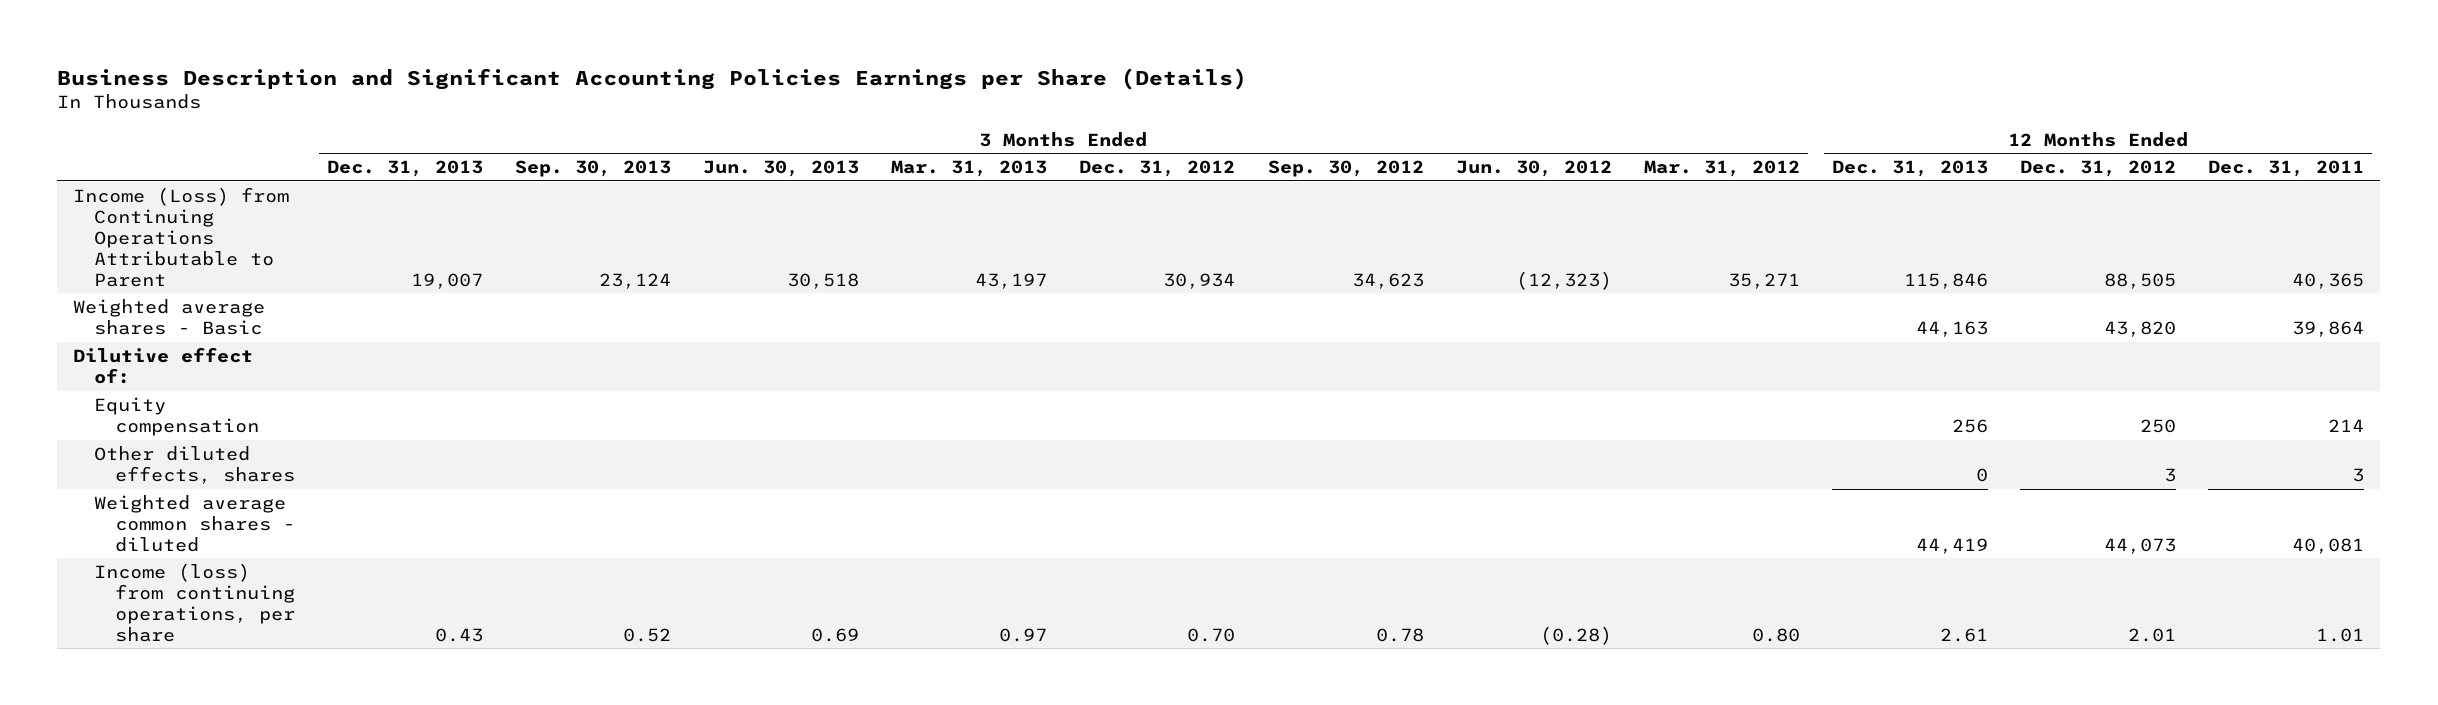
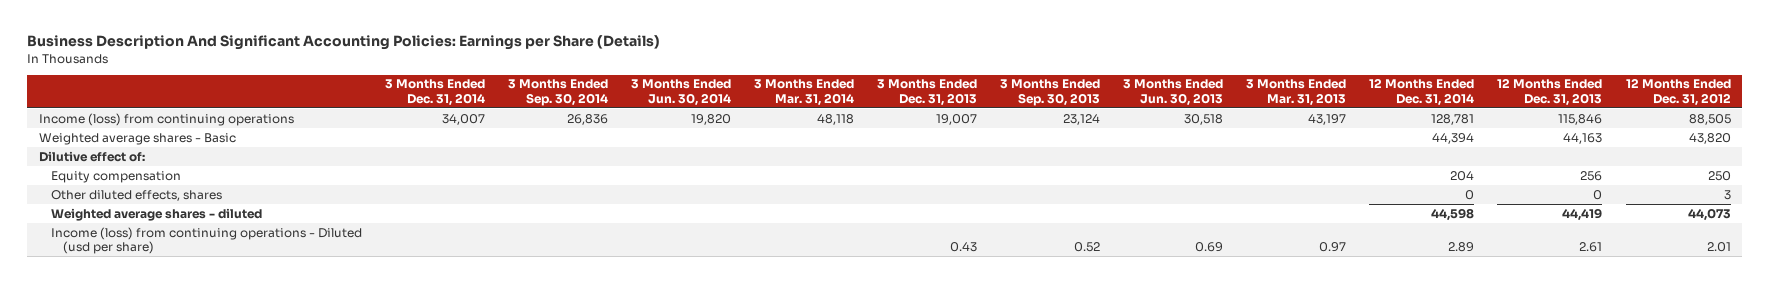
[57,67,1248,90] Business Description and Significant Accounting Policies Earnings per Share (Details) -> [27,35,661,51] Business Description And Significant Accounting Policies: Earnings per Share (Details)
[1079,160,1236,178] Dec. 31, 2012 -> none
[1267,160,1424,178] Sep. 30, 2012 -> none
[1455,160,1612,178] Jun. 30, 2012 -> none
[1643,160,1800,178] Mar. 31, 2012 -> none
[2208,160,2365,178] Dec. 31, 2011 -> none
none -> [384,79,485,107] 3 Months Ended Dec. 31, 2014
none -> [507,79,608,107] 3 Months Ended Sep. 30, 2014
none -> [631,79,732,107] 3 Months Ended Jun. 30, 2014
none -> [754,79,855,107] 3 Months Ended Mar. 31, 2014
none -> [1369,78,1475,107] 12 Months Ended Dec. 31, 2014
[73,186,290,287] Income (Loss) from Continuing Operations Attributable to Parent -> [38,112,294,126] Income (loss) from continuing operations
[94,494,295,552] Weighted average common shares - diluted -> [50,207,262,221] Weighted average shares - diluted
[94,562,295,642] Income (loss) from continuing operations, per share -> [50,226,362,255] Income (loss) from continuing operations - Diluted (usd per share)

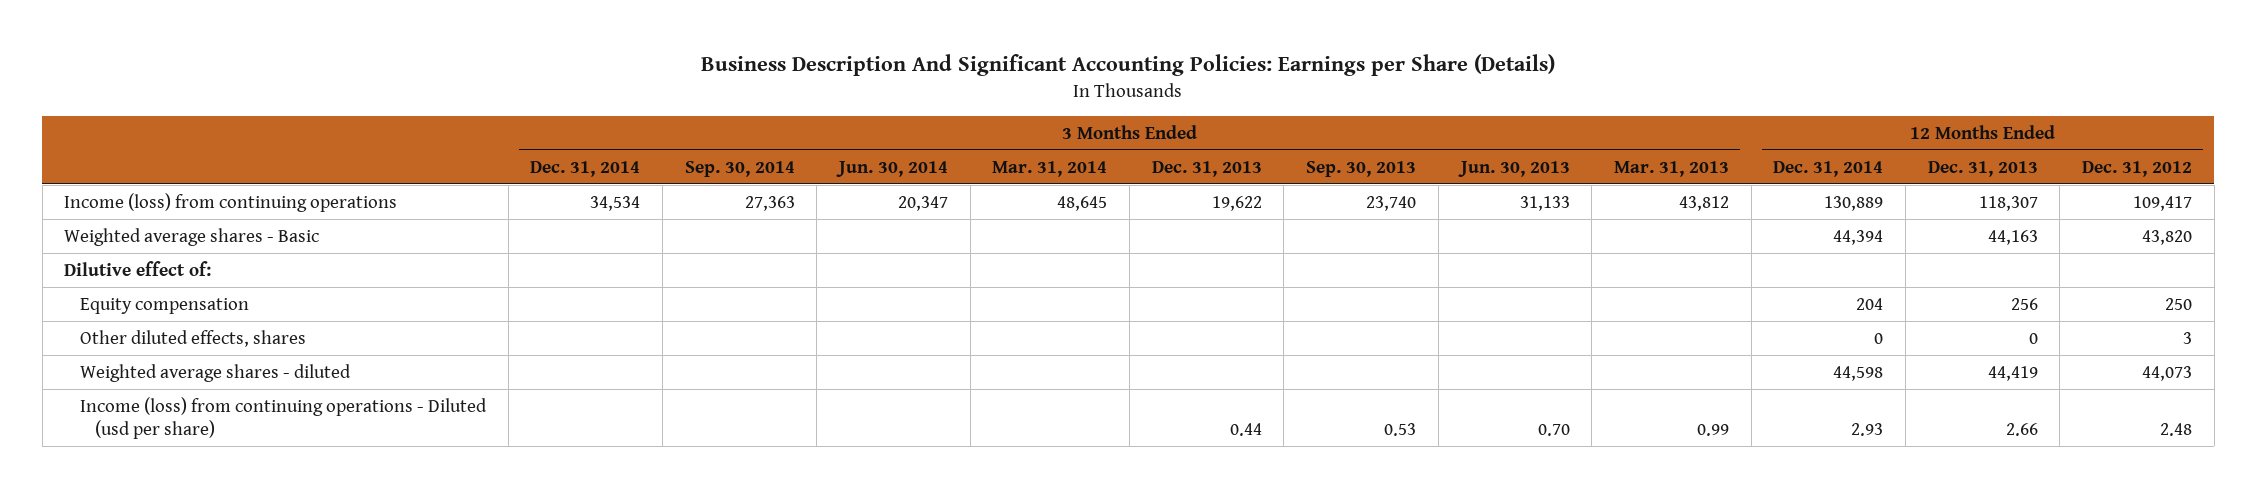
[441,113,485,125] 34,007 -> [590,195,641,211] 34,534
[566,113,608,125] 26,836 -> [744,195,795,211] 27,363
[691,113,732,125] 19,820 -> [897,195,948,211] 20,347
[817,113,855,125] 48,118 -> [1057,195,1108,211] 48,645
[936,113,978,125] 19,007 -> [1211,195,1262,211] 19,622
[1063,113,1101,125] 23,124 -> [1366,195,1417,211] 23,740
[1184,113,1224,125] 30,518 -> [1519,195,1570,211] 31,133
[1308,113,1347,125] 43,197 -> [1678,195,1729,211] 43,812
[1431,113,1475,125] 128,781 -> [1824,195,1884,211] 130,889
[1558,113,1603,125] 115,846 -> [1978,195,2038,211] 118,307
[1688,113,1731,125] 88,505 -> [2133,195,2193,211] 109,417
[950,242,978,253] 0.43 -> [1229,423,1262,437] 0.44
[1074,242,1101,253] 0.52 -> [1384,423,1417,437] 0.53
[1195,242,1224,253] 0.69 -> [1537,424,1570,437] 0.70
[1319,242,1347,253] 0.97 -> [1696,424,1729,437] 0.99
[1448,242,1475,253] 2.89 -> [1851,423,1884,437] 2.93
[1579,242,1603,253] 2.61 -> [2005,423,2038,437] 2.66
[1706,242,1731,253] 2.01 -> [2160,423,2193,437] 2.48

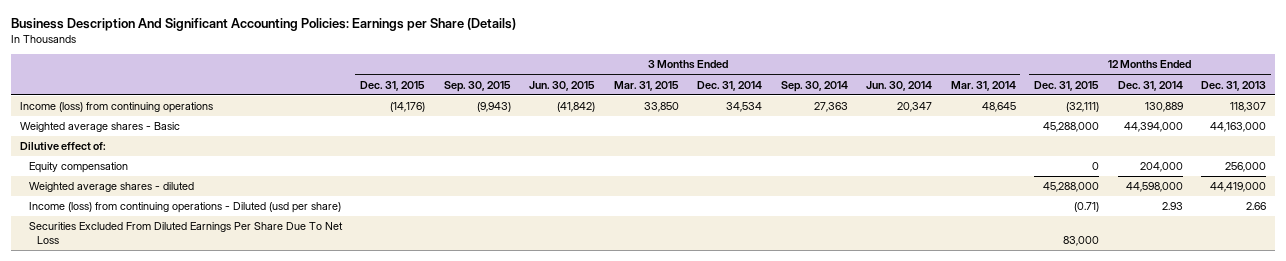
[1151,160,1262,177] Dec. 31, 2013 -> none
[1306,160,1417,177] Sep. 30, 2013 -> none
[1457,160,1570,177] Jun. 30, 2013 -> none
[1613,160,1729,177] Mar. 31, 2013 -> none
[2082,160,2193,177] Dec. 31, 2012 -> none
none -> [360,80,426,91] Dec. 31, 2015
none -> [443,80,511,92] Sep. 30, 2015
none -> [529,80,596,91] Jun. 30, 2015
none -> [613,80,679,91] Mar. 31, 2015
none -> [1034,80,1100,91] Dec. 31, 2015
[1833,229,1884,245] 44,394 -> [1123,122,1183,133] 44,394,000
[1987,229,2038,245] 44,163 -> [1210,122,1267,133] 44,163,000
[79,329,306,347] Other diluted effects, shares -> none
[1856,297,1884,310] 204 -> [1139,162,1183,173] 204,000
[2010,297,2038,310] 256 -> [1225,162,1267,173] 256,000
[1833,365,1884,381] 44,598 -> [1125,182,1183,193] 44,598,000
[1987,365,2038,381] 44,419 -> [1210,182,1267,193] 44,419,000
none -> [28,222,343,244] Securities Excluded From Diluted Earnings Per Share Due To Net Loss

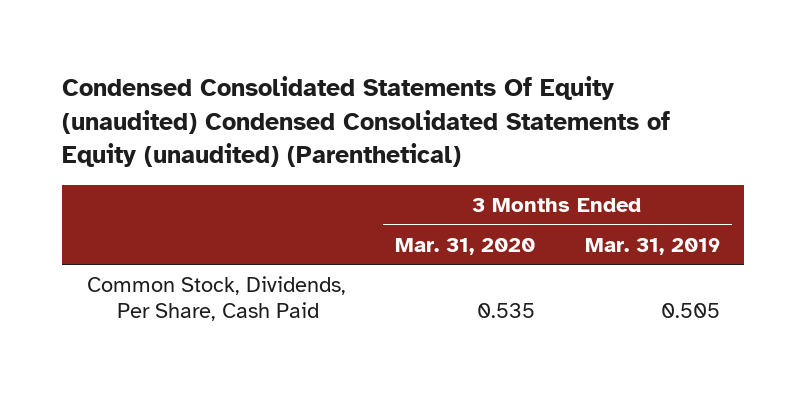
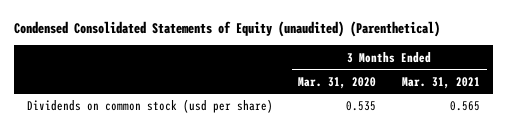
[62,75,671,168] Condensed Consolidated Statements Of Equity (unaudited) Condensed Consolidated Statements of Equity (unaudited) (Parenthetical) -> [13,21,440,38] Condensed Consolidated Statements of Equity (unaudited) (Parenthetical)
[584,237,720,255] Mar. 31, 2019 -> none
none -> [402,76,481,89] Mar. 31, 2021
[86,276,346,322] Common Stock, Dividends, Per Share, Cash Paid -> [26,99,273,114] Dividends on common stock (usd per share)

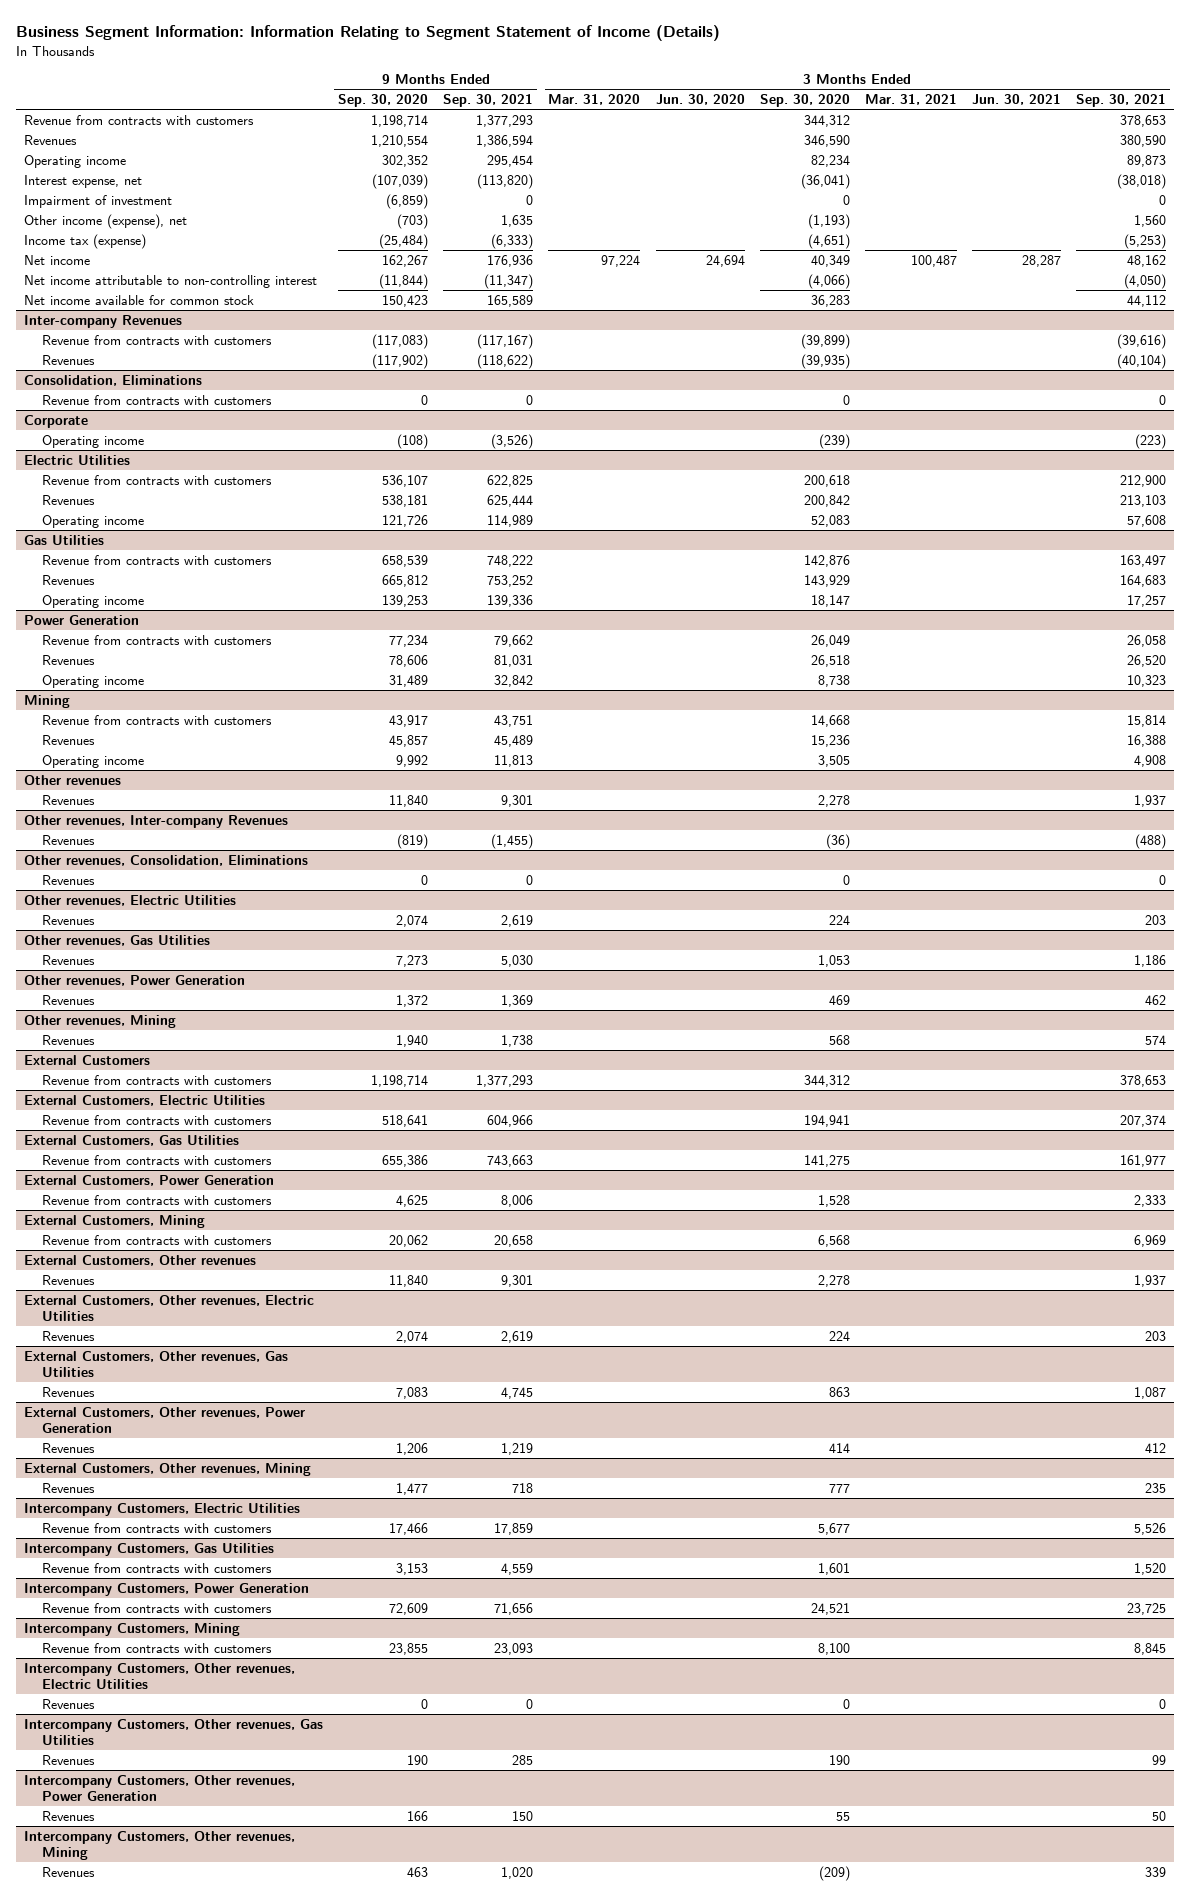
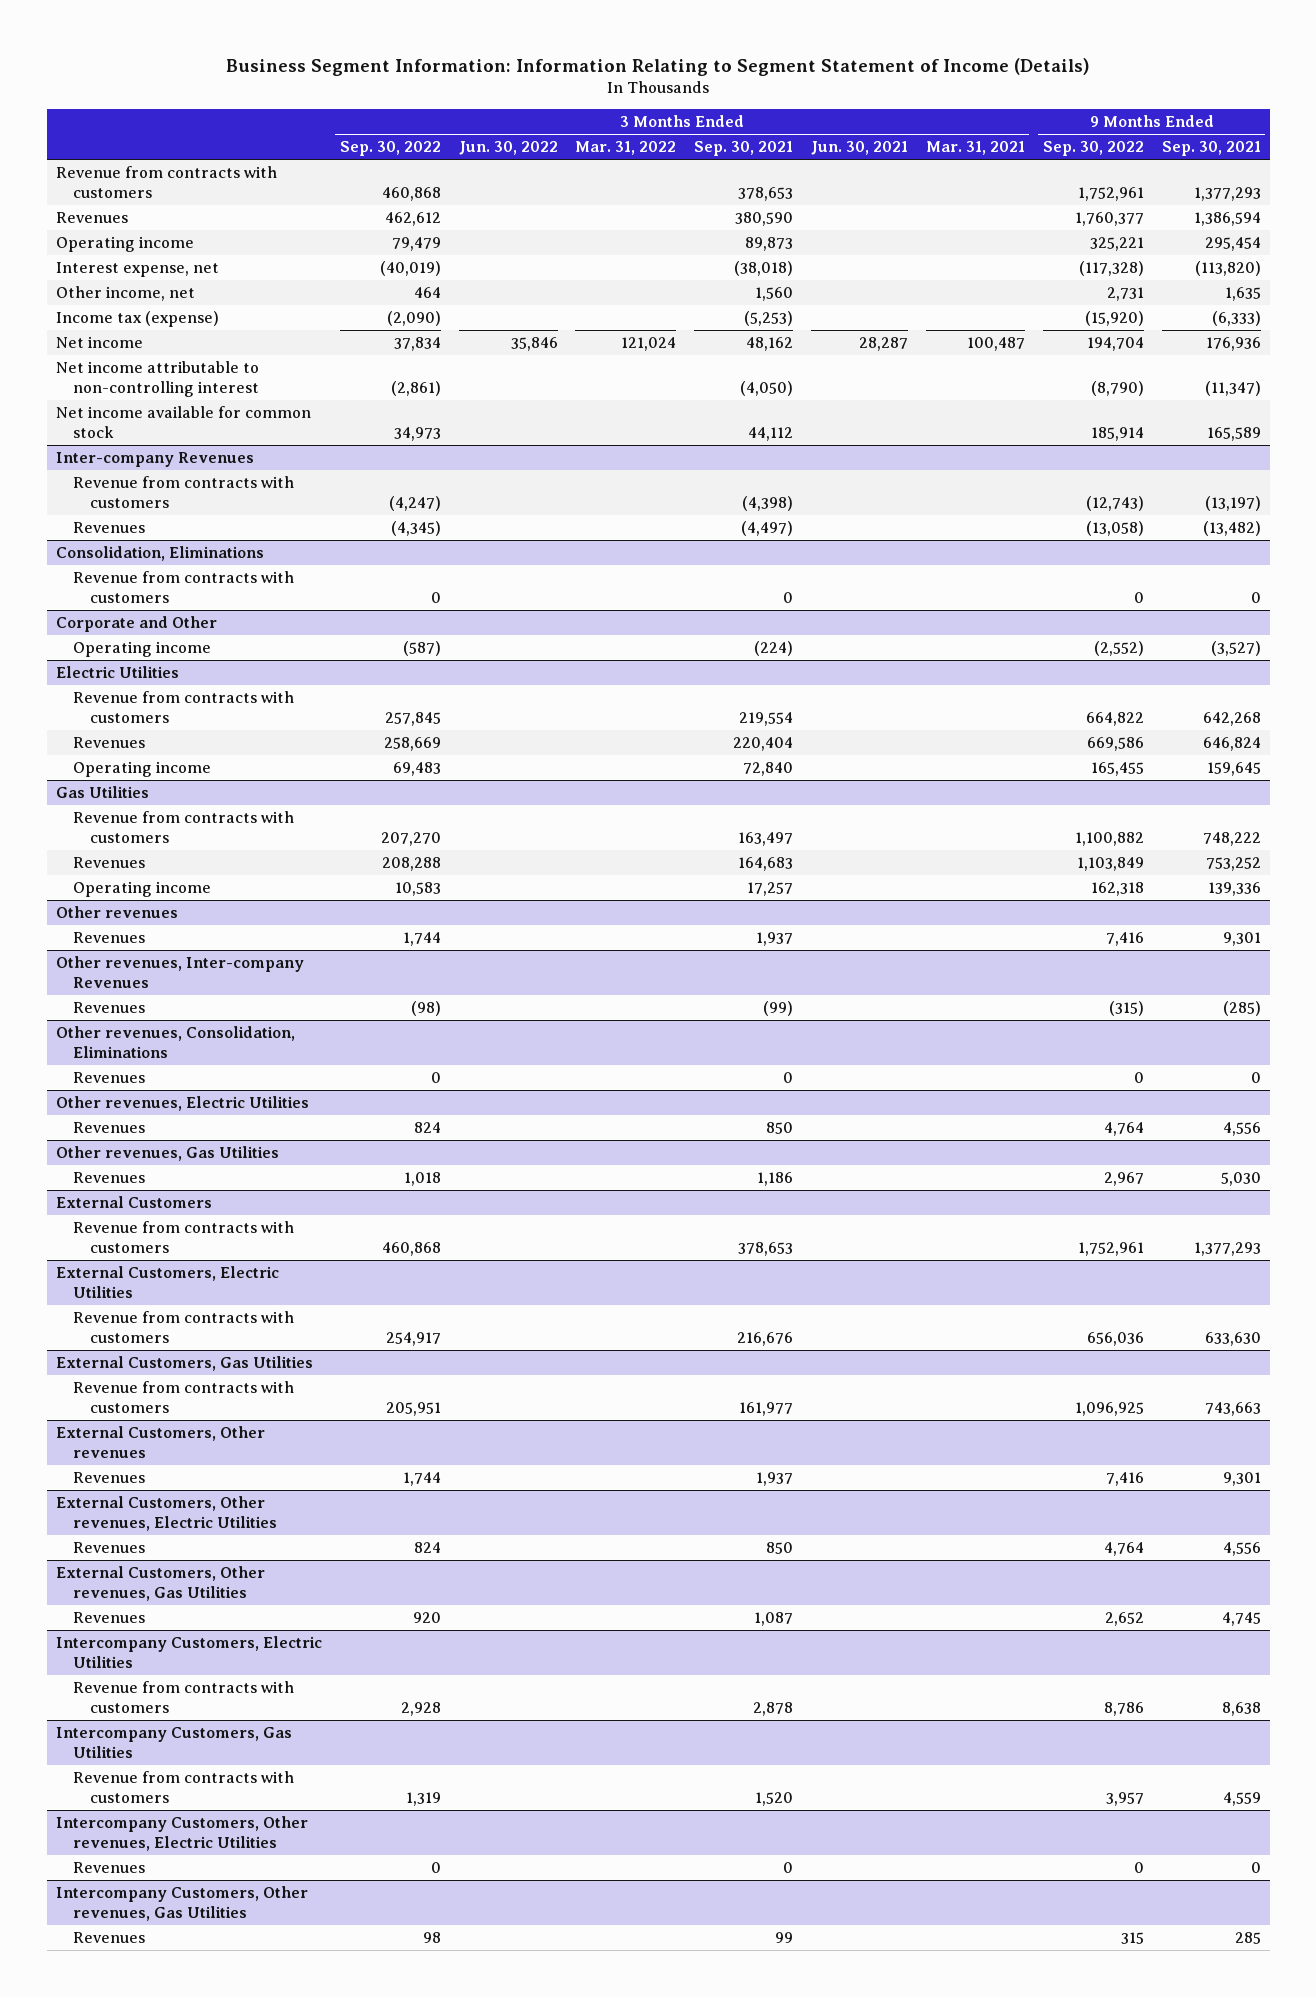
[338,94,429,108] Sep. 30, 2020 -> none
[548,94,641,106] Mar. 31, 2020 -> none
[655,94,745,106] Jun. 30, 2020 -> none
[759,94,850,108] Sep. 30, 2020 -> none
none -> [339,141,441,157] Sep. 30, 2022
none -> [458,141,558,156] Jun. 30, 2022
none -> [575,141,677,156] Mar. 31, 2022
none -> [1042,141,1144,157] Sep. 30, 2022
[23,194,172,208] Impairment of investment -> none
[23,213,187,229] Other income (expense), net -> [55,286,195,302] Other income, net
[477,333,534,349] (117,167) -> [1204,496,1261,512] (13,197)
[1117,333,1167,349] (39,616) -> [742,496,794,512] (4,398)
[477,353,534,369] (118,622) -> [1202,521,1261,537] (13,482)
[1117,353,1167,369] (40,104) -> [741,521,794,537] (4,497)
[23,414,88,428] Corporate -> [55,616,217,633] Corporate and Other
[491,433,534,449] (3,526) -> [1210,641,1261,657] (3,527)
[1135,433,1167,449] (223) -> [754,641,794,657] (224)
[487,474,534,487] 622,825 -> [1202,712,1261,727] 642,268
[1120,474,1167,487] 212,900 -> [739,712,794,727] 219,554
[487,494,534,507] 625,444 -> [1202,737,1261,752] 646,824
[1120,494,1167,507] 213,103 -> [733,737,794,752] 220,404
[487,514,534,527] 114,989 -> [1206,762,1261,777] 159,645
[1127,514,1167,527] 57,608 -> [743,762,794,777] 72,840
[23,614,139,625] Power Generation -> none
[42,634,273,645] Revenue from contracts with customers -> none
[42,654,96,665] Revenues -> none
[42,674,145,688] Operating income -> none
[23,694,70,708] Mining -> none
[42,714,273,725] Revenue from contracts with customers -> none
[42,734,96,745] Revenues -> none
[42,754,145,768] Operating income -> none
[491,833,534,849] (1,455) -> [1222,1001,1261,1017] (285)
[1135,833,1167,849] (488) -> [763,1001,794,1017] (99)
[501,914,534,927] 2,619 -> [1222,1122,1261,1137] 4,556
[1145,914,1167,925] 203 -> [766,1122,794,1135] 850
[23,974,245,986] Other revenues, Power Generation -> none
[42,994,96,1005] Revenues -> none
[23,1014,176,1028] Other revenues, Mining -> none
[42,1034,96,1045] Revenues -> none
[487,1114,534,1127] 604,966 -> [1204,1332,1261,1347] 633,630
[1120,1114,1167,1127] 207,374 -> [737,1332,794,1347] 216,676
[23,1174,274,1186] External Customers, Power Generation -> none
[42,1194,273,1205] Revenue from contracts with customers -> none
[23,1214,205,1228] External Customers, Mining -> none
[42,1234,273,1245] Revenue from contracts with customers -> none
[501,1330,534,1343] 2,619 -> [1222,1542,1261,1557] 4,556
[1145,1330,1167,1341] 203 -> [766,1542,794,1555] 850
[23,1406,305,1433] External Customers, Other revenues, Power Generation -> none
[42,1442,96,1453] Revenues -> none
[23,1462,311,1476] External Customers, Other revenues, Mining -> none
[42,1482,96,1493] Revenues -> none
[494,1522,534,1535] 17,859 -> [1221,1702,1261,1717] 8,638
[1134,1522,1167,1535] 5,526 -> [753,1702,794,1717] 2,878
[23,1582,309,1596] Intercompany Customers, Power Generation -> none
[42,1602,273,1613] Revenue from contracts with customers -> none
[23,1622,240,1636] Intercompany Customers, Mining -> none
[42,1642,273,1653] Revenue from contracts with customers -> none
[23,1774,295,1801] Intercompany Customers, Other revenues, Power Generation -> none
[42,1810,96,1821] Revenues -> none
[23,1830,295,1860] Intercompany Customers, Other revenues, Mining -> none
[42,1866,96,1877] Revenues -> none

